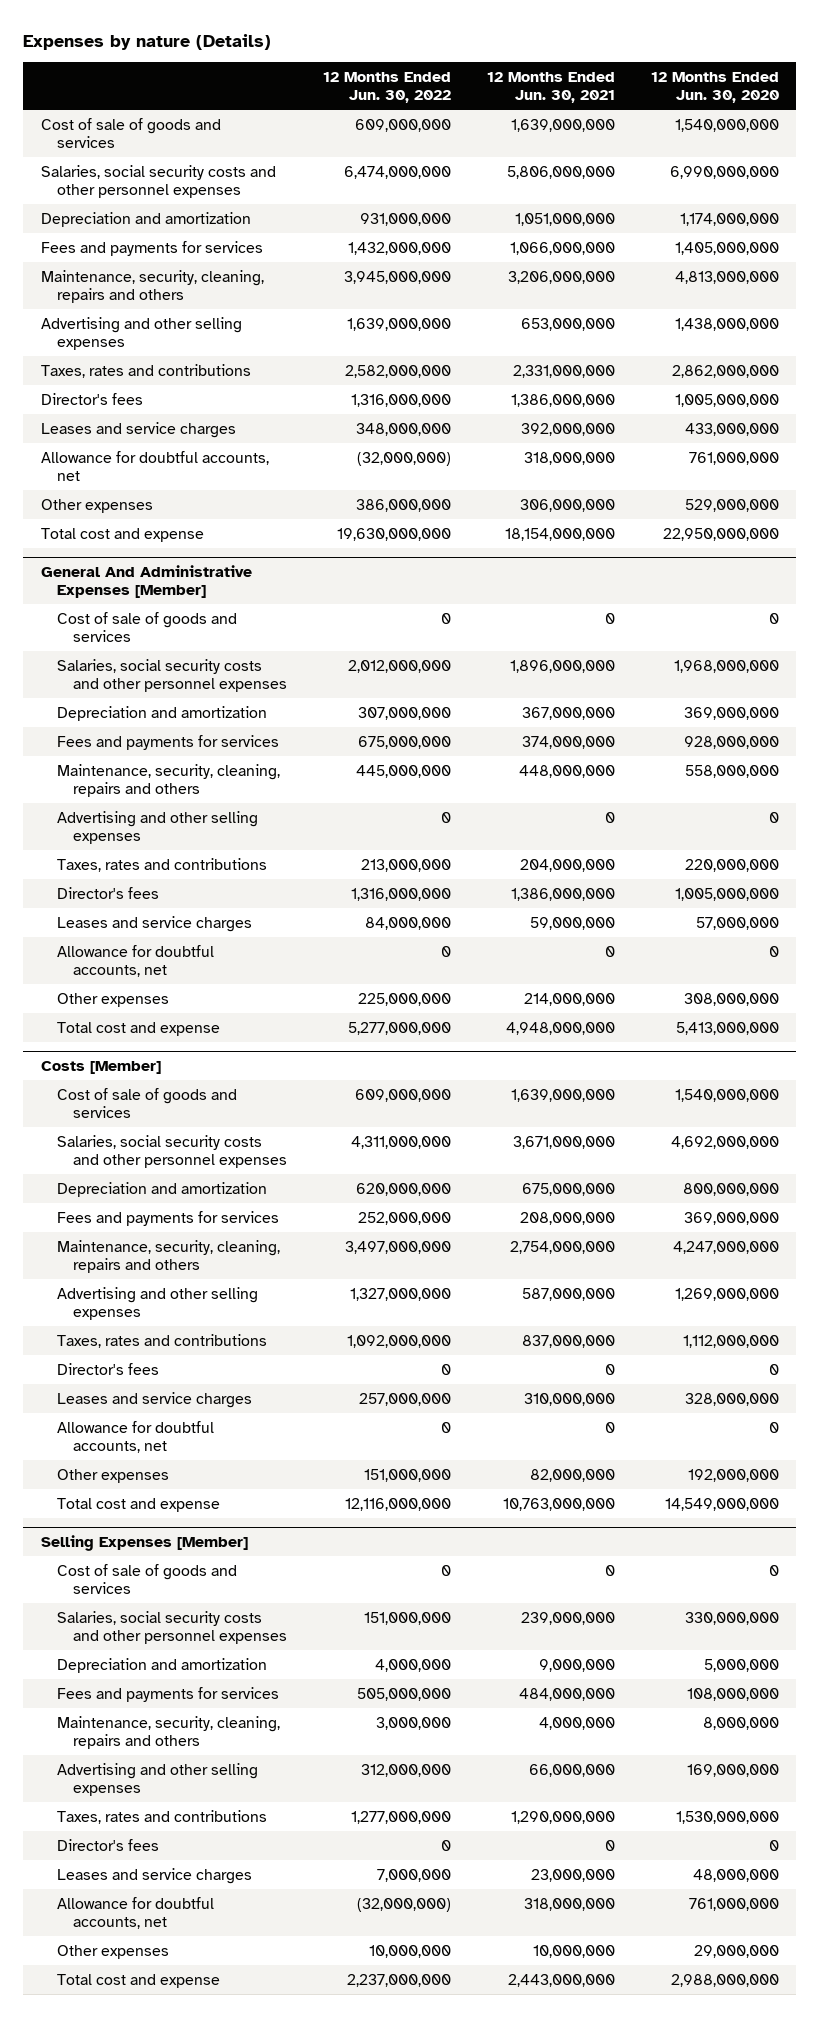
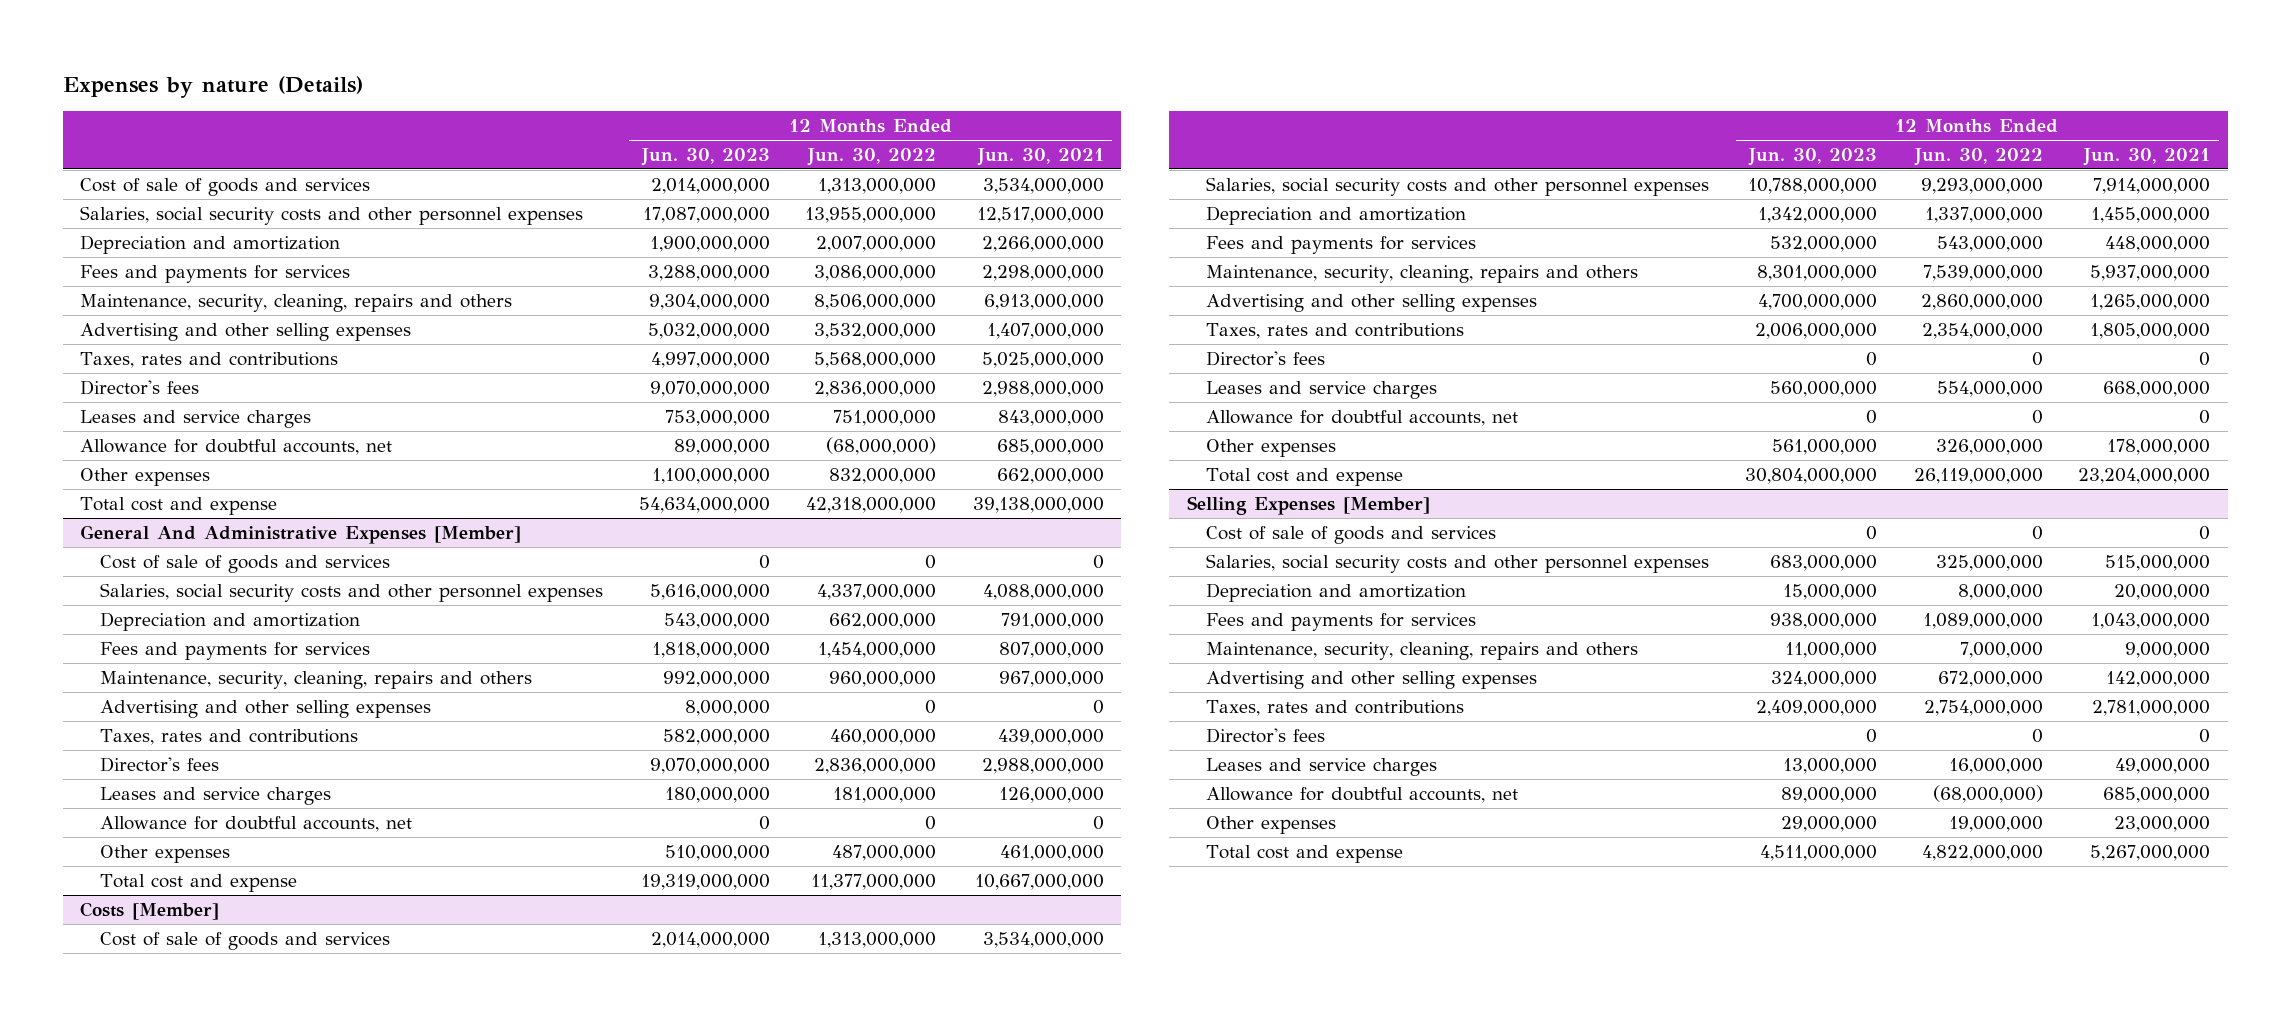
[650,72,779,104] 12 Months Ended Jun. 30, 2020 -> none
none -> [641,148,771,167] Jun. 30, 2023
[355,118,452,132] 609,000,000 -> [818,177,937,194] 1,313,000,000
[510,118,615,132] 1,639,000,000 -> [982,177,1104,194] 3,534,000,000
[344,165,452,179] 6,474,000,000 -> [805,206,937,223] 13,955,000,000
[506,165,615,179] 5,806,000,000 -> [976,206,1104,223] 12,517,000,000
[360,212,452,226] 931,000,000 -> [816,235,937,252] 2,007,000,000
[514,212,615,226] 1,051,000,000 -> [981,235,1104,252] 2,266,000,000
[348,241,452,255] 1,432,000,000 -> [814,264,937,281] 3,086,000,000
[509,241,615,255] 1,066,000,000 -> [981,264,1104,281] 2,298,000,000
[344,270,452,284] 3,945,000,000 -> [814,293,937,310] 8,506,000,000
[507,270,615,284] 3,206,000,000 -> [983,293,1104,310] 6,913,000,000
[347,317,452,331] 1,639,000,000 -> [814,322,937,339] 3,532,000,000
[520,317,615,331] 653,000,000 -> [986,322,1104,339] 1,407,000,000
[345,364,452,378] 2,582,000,000 -> [814,351,937,368] 5,568,000,000
[512,364,615,378] 2,331,000,000 -> [981,351,1104,368] 5,025,000,000
[351,393,452,407] 1,316,000,000 -> [814,380,937,397] 2,836,000,000
[510,393,615,407] 1,386,000,000 -> [981,380,1104,397] 2,988,000,000
[356,422,452,436] 348,000,000 -> [833,409,937,426] 751,000,000
[520,422,615,436] 392,000,000 -> [997,409,1104,426] 843,000,000
[357,451,452,466] (32,000,000) -> [826,436,937,455] (68,000,000)
[523,451,615,465] 318,000,000 -> [996,438,1104,455] 685,000,000
[356,498,452,512] 386,000,000 -> [829,467,937,484] 832,000,000
[519,498,615,512] 306,000,000 -> [996,467,1104,484] 662,000,000
[337,527,452,541] 19,630,000,000 -> [806,496,937,513] 42,318,000,000
[504,527,615,541] 18,154,000,000 -> [972,496,1104,513] 39,138,000,000
[348,659,452,673] 2,012,000,000 -> [817,583,937,600] 4,337,000,000
[509,659,615,673] 1,896,000,000 -> [982,583,1104,600] 4,088,000,000
[358,706,452,720] 307,000,000 -> [829,612,937,629] 662,000,000
[521,706,615,720] 367,000,000 -> [1000,612,1104,629] 791,000,000
[358,735,452,749] 675,000,000 -> [818,641,937,658] 1,454,000,000
[521,735,615,749] 374,000,000 -> [998,641,1104,658] 807,000,000
[356,764,452,778] 445,000,000 -> [829,670,937,687] 960,000,000
[518,764,615,778] 448,000,000 -> [998,670,1104,687] 967,000,000
[361,858,452,872] 213,000,000 -> [830,728,937,745] 460,000,000
[519,858,615,872] 204,000,000 -> [997,728,1104,745] 439,000,000
[351,887,452,901] 1,316,000,000 -> [814,757,937,774] 2,836,000,000
[510,887,615,901] 1,386,000,000 -> [981,757,1104,774] 2,988,000,000
[365,916,452,930] 84,000,000 -> [833,786,937,803] 181,000,000
[529,916,615,930] 59,000,000 -> [998,786,1104,803] 126,000,000
[358,992,452,1006] 225,000,000 -> [832,844,937,861] 487,000,000
[523,992,615,1006] 214,000,000 -> [999,844,1104,861] 461,000,000
[348,1021,452,1035] 5,277,000,000 -> [811,873,937,890] 11,377,000,000
[505,1021,615,1035] 4,948,000,000 -> [974,873,1104,890] 10,667,000,000
[355,1088,452,1102] 609,000,000 -> [818,931,937,948] 1,313,000,000
[510,1088,615,1102] 1,639,000,000 -> [982,931,1104,948] 3,534,000,000
[351,1135,452,1149] 4,311,000,000 -> [1920,177,2043,194] 9,293,000,000
[512,1135,615,1149] 3,671,000,000 -> [2093,177,2211,194] 7,914,000,000
[356,1182,452,1196] 620,000,000 -> [1924,206,2043,223] 1,337,000,000
[521,1182,615,1196] 675,000,000 -> [2091,206,2211,223] 1,455,000,000
[358,1211,452,1225] 252,000,000 -> [1936,235,2043,252] 543,000,000
[519,1211,615,1225] 208,000,000 -> [2105,235,2211,252] 448,000,000
[345,1240,452,1254] 3,497,000,000 -> [1922,264,2043,281] 7,539,000,000
[509,1240,615,1254] 2,754,000,000 -> [2090,264,2211,281] 5,937,000,000
[350,1287,452,1301] 1,327,000,000 -> [1920,293,2043,310] 2,860,000,000
[521,1287,615,1301] 587,000,000 -> [2090,293,2211,310] 1,265,000,000
[347,1334,452,1348] 1,092,000,000 -> [1921,322,2043,339] 2,354,000,000
[521,1334,615,1348] 837,000,000 -> [2090,322,2211,339] 1,805,000,000
[359,1392,452,1406] 257,000,000 -> [1936,380,2043,397] 554,000,000
[523,1392,615,1406] 310,000,000 -> [2103,380,2211,397] 668,000,000
[364,1468,452,1482] 151,000,000 -> [1935,438,2043,455] 326,000,000
[529,1468,615,1482] 82,000,000 -> [2107,438,2211,455] 178,000,000
[345,1497,452,1511] 12,116,000,000 -> [1913,467,2043,484] 26,119,000,000
[502,1497,615,1511] 10,763,000,000 -> [2078,467,2211,484] 23,204,000,000
[364,1611,452,1625] 151,000,000 -> [1935,554,2043,571] 325,000,000
[520,1611,615,1625] 239,000,000 -> [2105,554,2211,571] 515,000,000
[375,1658,452,1672] 4,000,000 -> [1957,583,2043,600] 8,000,000
[538,1658,615,1672] 9,000,000 -> [2114,583,2211,600] 20,000,000
[357,1687,452,1701] 505,000,000 -> [1922,612,2043,629] 1,089,000,000
[518,1687,615,1701] 484,000,000 -> [2091,612,2211,629] 1,043,000,000
[376,1716,452,1730] 3,000,000 -> [1959,641,2043,658] 7,000,000
[538,1716,615,1730] 4,000,000 -> [2125,641,2211,658] 9,000,000
[361,1763,452,1777] 312,000,000 -> [1937,670,2043,687] 672,000,000
[528,1763,615,1777] 66,000,000 -> [2106,670,2211,687] 142,000,000
[351,1810,452,1824] 1,277,000,000 -> [1923,699,2043,716] 2,754,000,000
[510,1810,615,1824] 1,290,000,000 -> [2092,699,2211,716] 2,781,000,000
[377,1868,452,1882] 7,000,000 -> [1948,757,2043,774] 16,000,000
[530,1868,615,1882] 23,000,000 -> [2115,757,2211,774] 49,000,000
[357,1897,452,1912] (32,000,000) -> [1932,784,2043,803] (68,000,000)
[523,1897,615,1911] 318,000,000 -> [2103,786,2211,803] 685,000,000
[369,1944,452,1958] 10,000,000 -> [1948,815,2043,832] 19,000,000
[532,1944,615,1958] 10,000,000 -> [2114,815,2211,832] 23,000,000
[347,1973,452,1987] 2,237,000,000 -> [1921,844,2043,861] 4,822,000,000
[507,1973,615,1987] 2,443,000,000 -> [2090,844,2211,861] 5,267,000,000

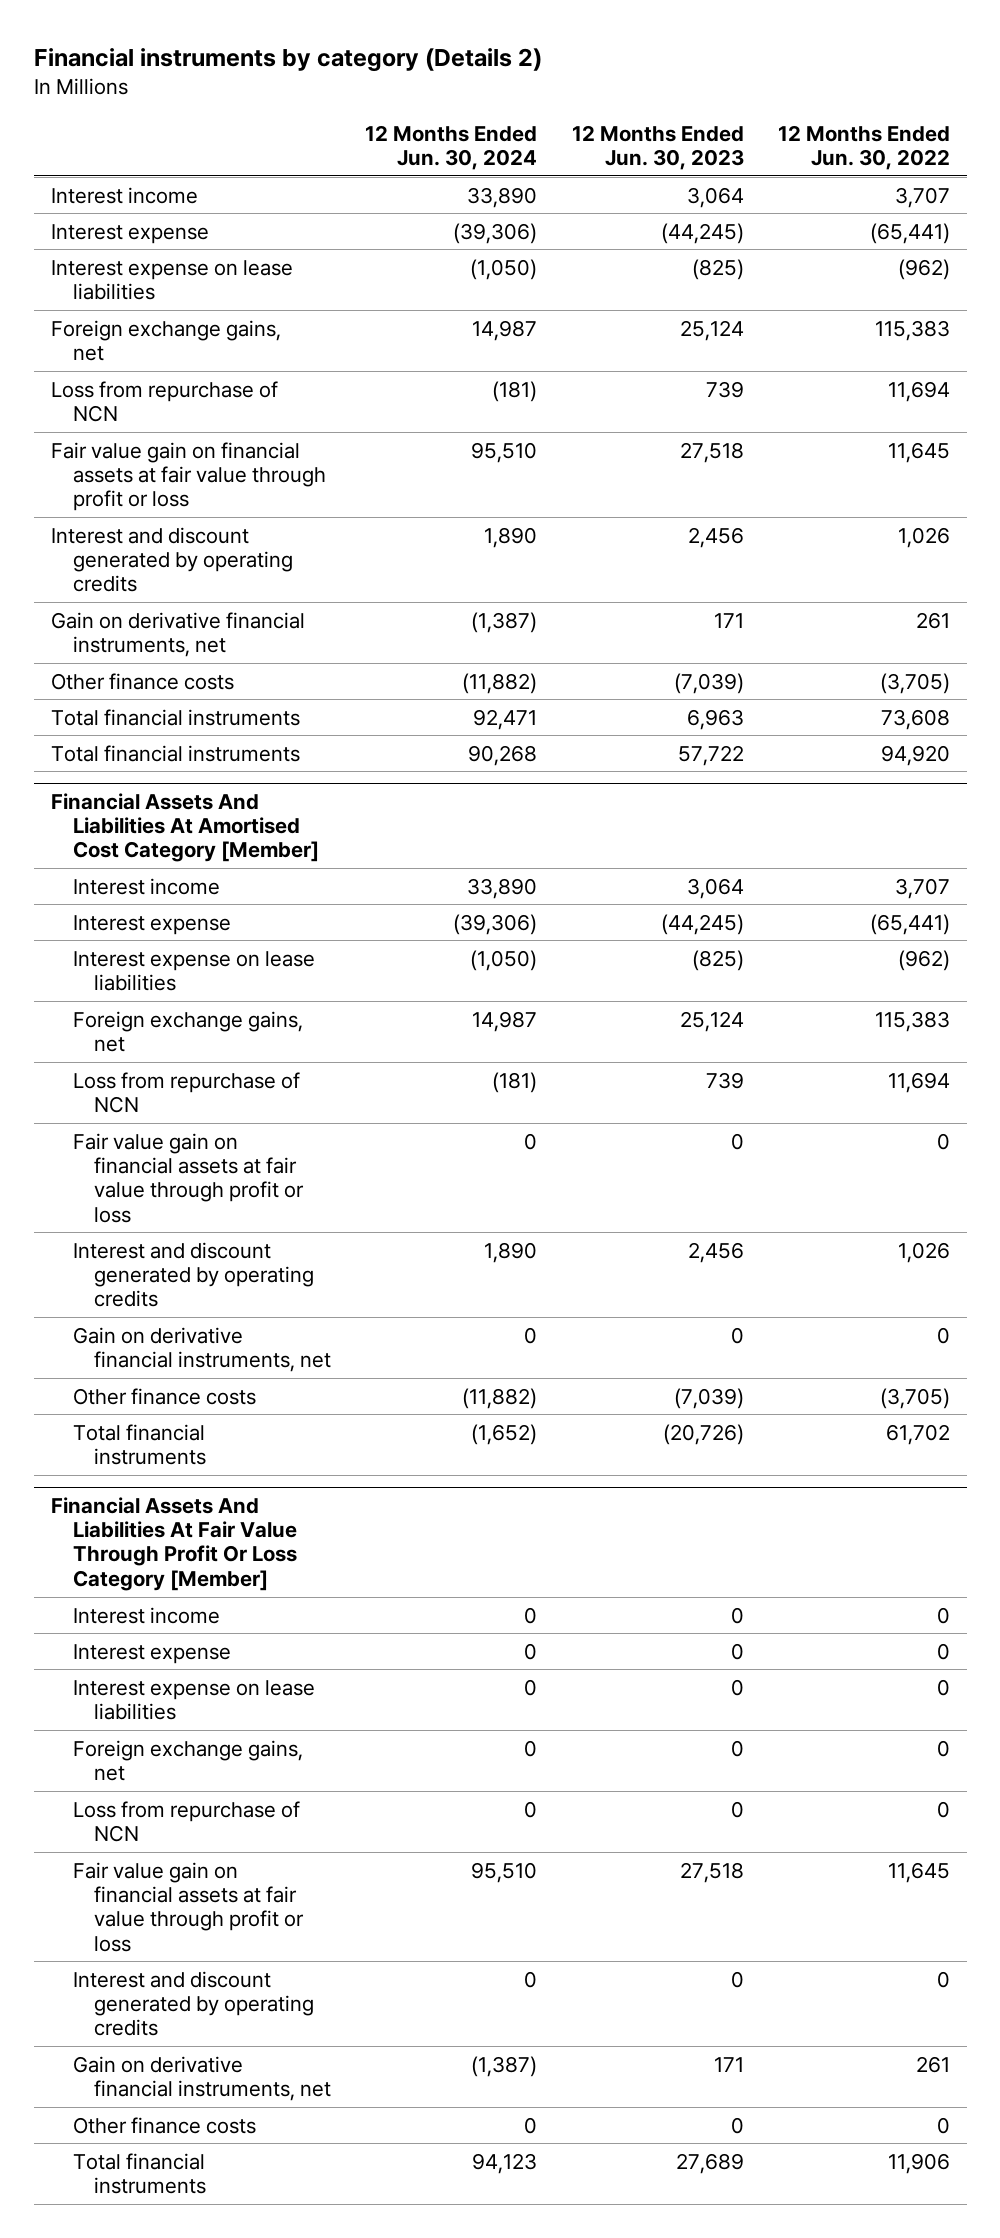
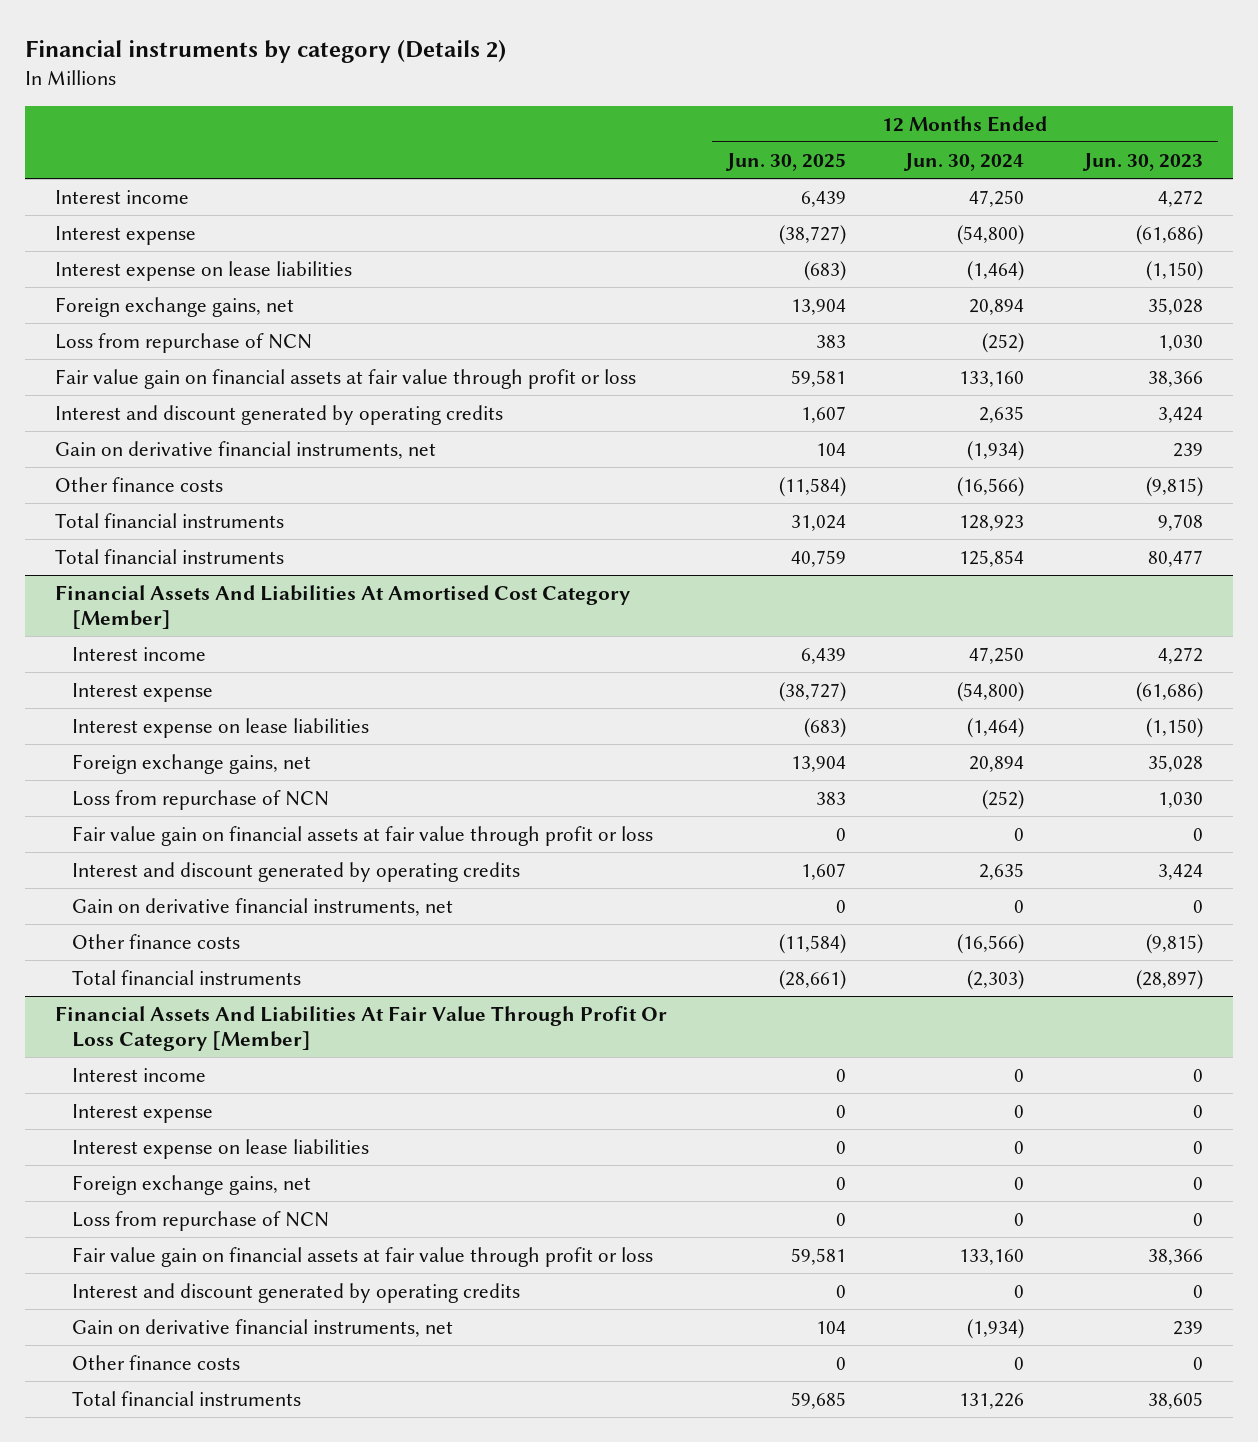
[777,124,950,171] 12 Months Ended Jun. 30, 2022 -> none
none -> [724,152,846,171] Jun. 30, 2025
[467,186,538,208] 33,890 -> [969,189,1025,207] 47,250
[686,186,744,208] 3,064 -> [1158,189,1204,207] 4,272
[453,222,538,244] (39,306) -> [957,224,1025,245] (54,800)
[660,222,744,244] (44,245) -> [1136,224,1204,245] (61,686)
[470,258,538,280] (1,050) -> [967,260,1025,281] (1,464)
[691,258,744,280] (825) -> [1146,260,1204,281] (1,150)
[472,319,538,341] 14,987 -> [969,298,1025,315] 20,894
[679,319,744,341] 25,124 -> [1148,297,1204,315] 35,028
[492,380,538,402] (181) -> [982,332,1025,353] (252)
[705,380,744,398] 739 -> [1158,334,1204,351] 1,030
[471,441,538,463] 95,510 -> [959,370,1025,387] 133,160
[679,441,744,463] 27,518 -> [1148,370,1204,387] 38,366
[484,526,538,548] 1,890 -> [979,405,1025,423] 2,635
[687,526,744,548] 2,456 -> [1158,406,1204,423] 3,424
[471,611,538,633] (1,387) -> [967,440,1025,461] (1,934)
[713,612,744,628] 171 -> [1173,442,1204,457] 239
[462,672,538,694] (11,882) -> [957,476,1025,497] (16,566)
[673,672,744,694] (7,039) -> [1146,476,1204,497] (9,815)
[473,708,538,730] 92,471 -> [959,514,1025,531] 128,923
[686,708,744,730] 6,963 -> [1158,513,1204,531] 9,708
[468,744,538,766] 90,268 -> [959,549,1025,567] 125,854
[677,744,744,766] 57,722 -> [1148,549,1204,567] 80,477
[467,877,538,899] 33,890 -> [969,646,1025,664] 47,250
[686,877,744,899] 3,064 -> [1158,646,1204,664] 4,272
[453,913,538,935] (39,306) -> [957,681,1025,702] (54,800)
[660,913,744,935] (44,245) -> [1136,681,1204,702] (61,686)
[470,949,538,971] (1,050) -> [967,717,1025,738] (1,464)
[691,949,744,971] (825) -> [1146,717,1204,738] (1,150)
[472,1010,538,1032] 14,987 -> [969,755,1025,772] 20,894
[679,1010,744,1032] 25,124 -> [1148,754,1204,772] 35,028
[492,1071,538,1093] (181) -> [982,789,1025,810] (252)
[705,1071,744,1089] 739 -> [1158,791,1204,808] 1,030
[484,1241,538,1263] 1,890 -> [979,862,1025,880] 2,635
[687,1241,744,1263] 2,456 -> [1158,863,1204,880] 3,424
[462,1387,538,1409] (11,882) -> [957,933,1025,954] (16,566)
[673,1387,744,1409] (7,039) -> [1146,933,1204,954] (9,815)
[471,1423,538,1445] (1,652) -> [967,969,1025,990] (2,303)
[662,1423,744,1445] (20,726) -> [1136,969,1204,990] (28,897)
[471,1861,538,1883] 95,510 -> [959,1248,1025,1265] 133,160
[679,1861,744,1883] 27,518 -> [1148,1248,1204,1265] 38,366
[471,2055,538,2077] (1,387) -> [967,1318,1025,1339] (1,934)
[713,2056,744,2072] 171 -> [1173,1320,1204,1335] 239
[472,2152,538,2174] 94,123 -> [959,1392,1025,1409] 131,226
[675,2152,744,2174] 27,689 -> [1148,1391,1204,1409] 38,605

